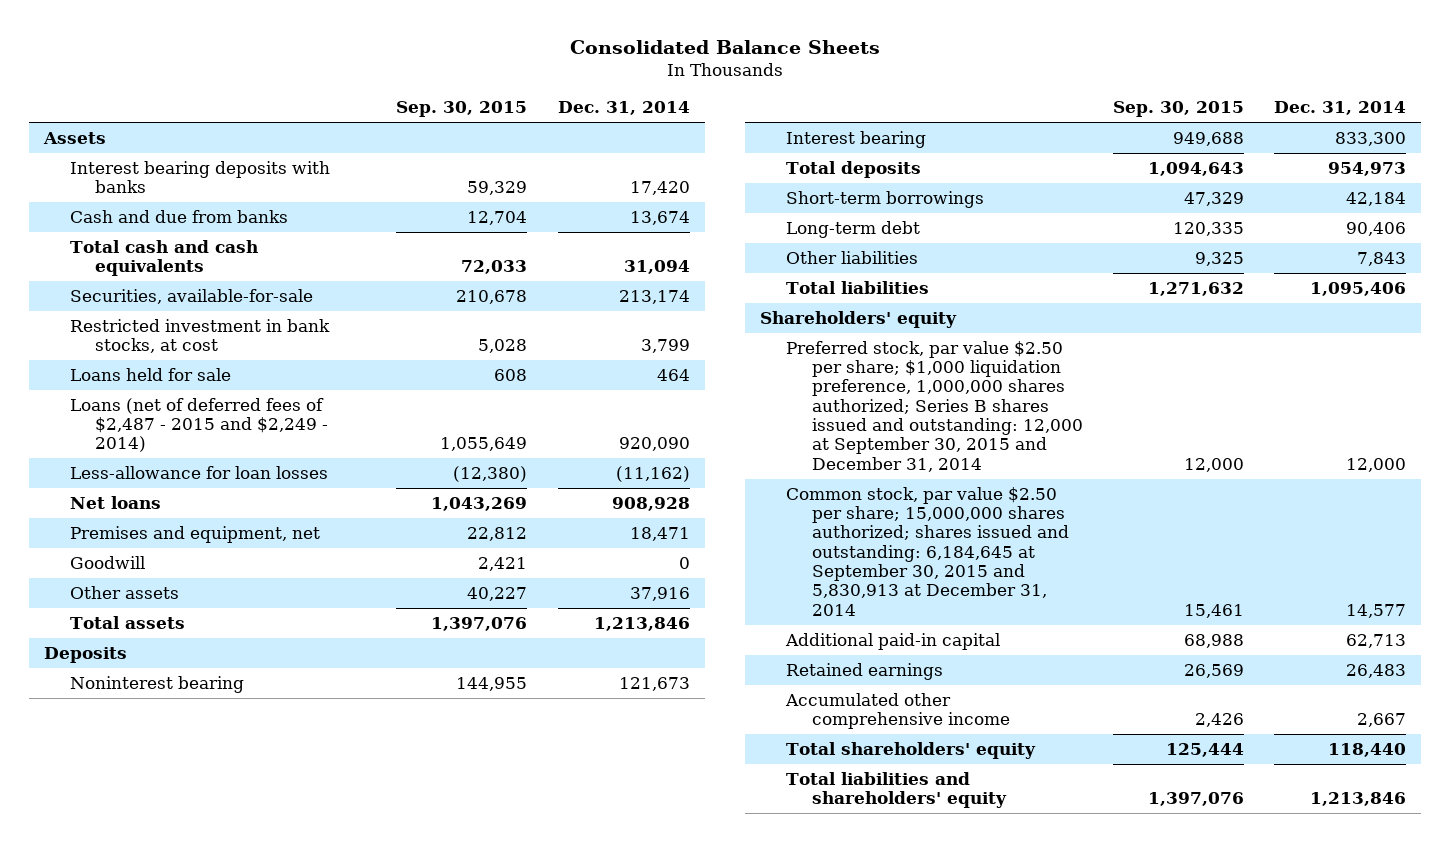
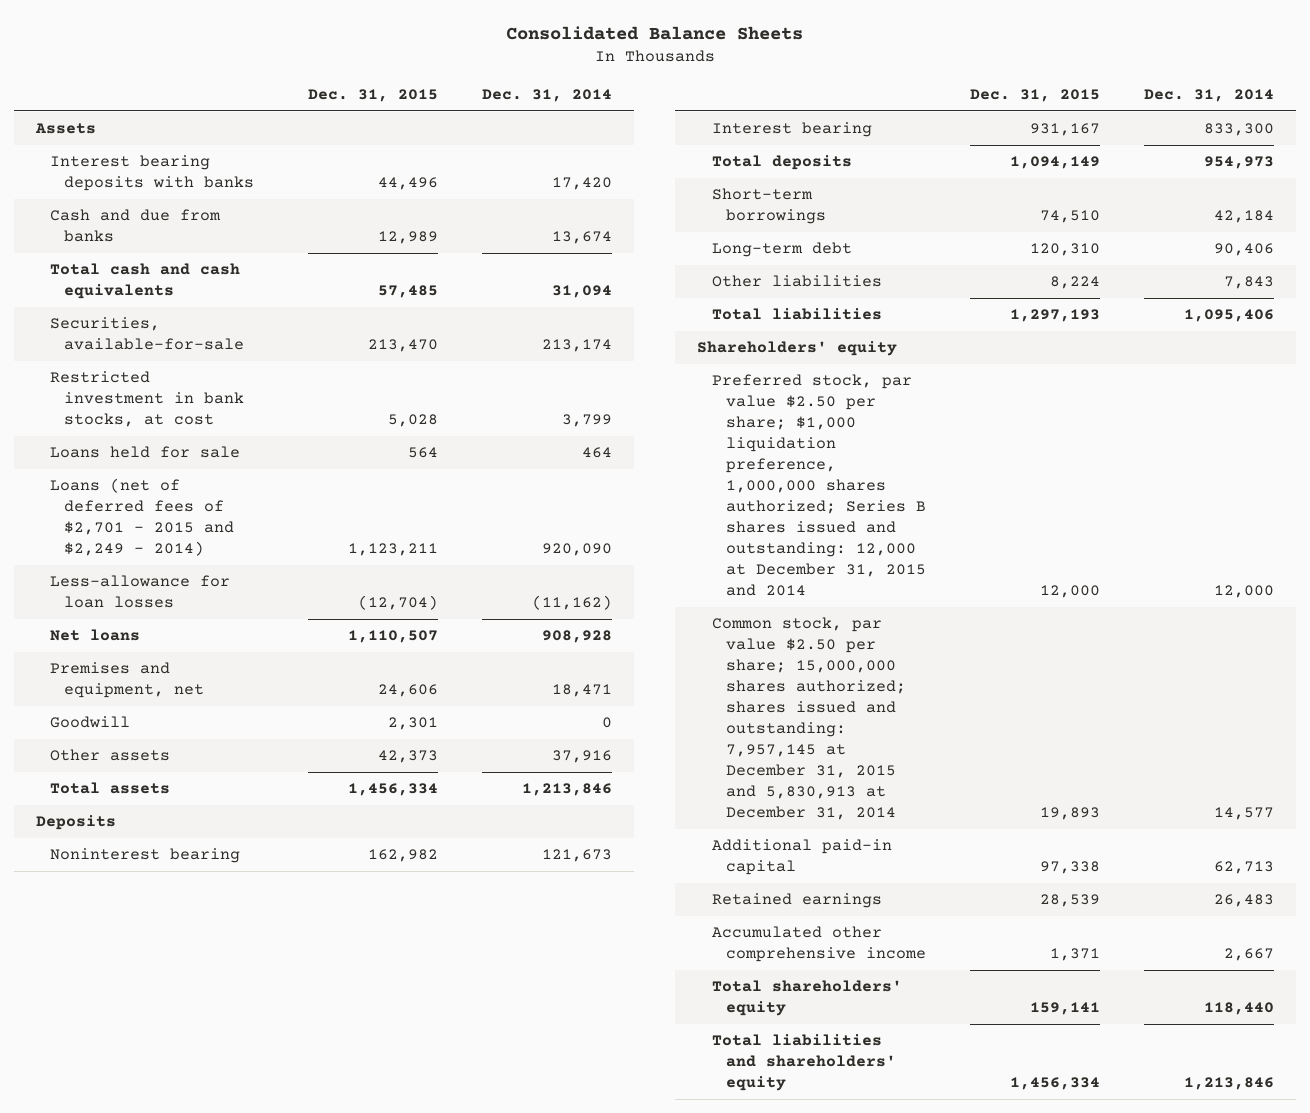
[396,101,528,118] Sep. 30, 2015 -> none
none -> [308,88,439,102] Dec. 31, 2015
[69,397,329,453] Loans (net of deferred fees of $2,487 - 2015 and $2,249 - 2014) -> [49,478,235,557] Loans (net of deferred fees of $2,701 - 2015 and $2,249 - 2014)
[786,340,1083,472] Preferred stock, par value $2.50 per share; $1,000 liquidation preference, 1,000,000 shares authorized; Series B shares issued and outstanding: 12,000 at September 30, 2015 and December 31, 2014 -> [711,374,926,597] Preferred stock, par value $2.50 per share; $1,000 liquidation preference, 1,000,000 shares authorized; Series B shares issued and outstanding: 12,000 at December 31, 2015 and 2014
[786,486,1069,616] Common stock, par value $2.50 per share; 15,000,000 shares authorized; shares issued and outstanding: 6,184,645 at September 30, 2015 and 5,830,913 at December 31, 2014 -> [711,617,906,821] Common stock, par value $2.50 per share; 15,000,000 shares authorized; shares issued and outstanding: 7,957,145 at December 31, 2015 and 5,830,913 at December 31, 2014

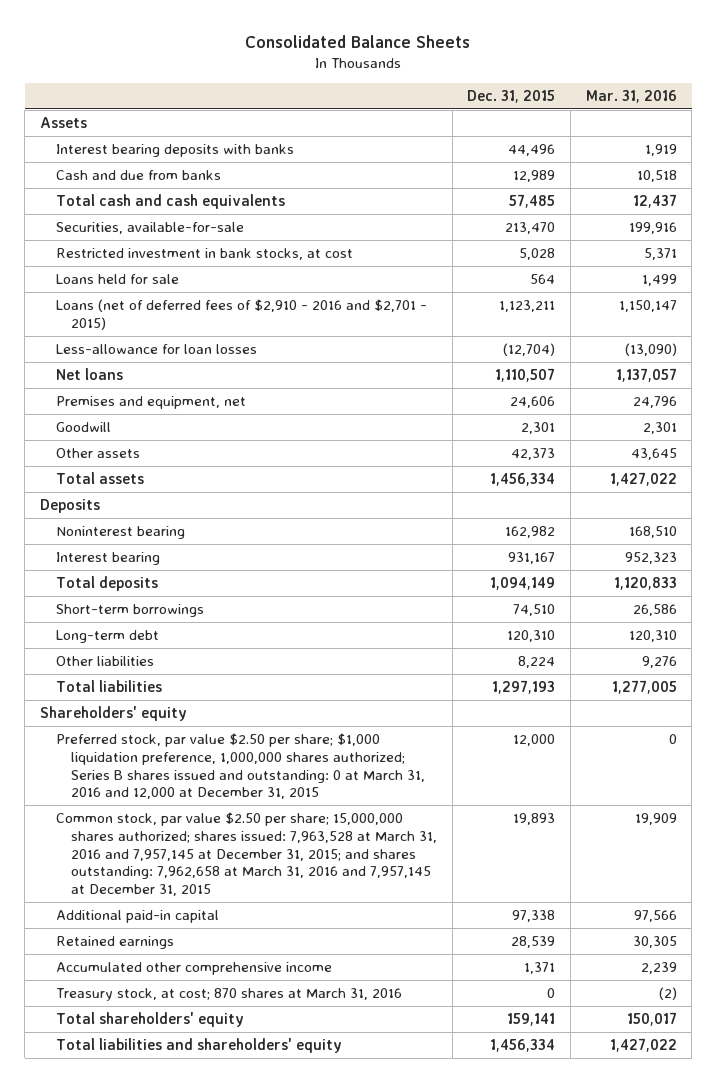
[482,88,613,102] Dec. 31, 2014 -> none
none -> [585,90,677,104] Mar. 31, 2016
[49,478,235,557] Loans (net of deferred fees of $2,701 - 2015 and $2,249 - 2014) -> [55,298,427,330] Loans (net of deferred fees of $2,910 - 2016 and $2,701 - 2015)
[711,374,926,597] Preferred stock, par value $2.50 per share; $1,000 liquidation preference, 1,000,000 shares authorized; Series B shares issued and outstanding: 12,000 at December 31, 2015 and 2014 -> [55,732,426,800] Preferred stock, par value $2.50 per share; $1,000 liquidation preference, 1,000,000 shares authorized; Series B shares issued and outstanding: 0 at March 31, 2016 and 12,000 at December 31, 2015
[711,617,906,821] Common stock, par value $2.50 per share; 15,000,000 shares authorized; shares issued and outstanding: 7,957,145 at December 31, 2015 and 5,830,913 at December 31, 2014 -> [55,811,438,897] Common stock, par value $2.50 per share; 15,000,000 shares authorized; shares issued: 7,963,528 at March 31, 2016 and 7,957,145 at December 31, 2015; and shares outstanding: 7,962,658 at March 31, 2016 and 7,957,145 at December 31, 2015
none -> [55,987,402,1001] Treasury stock, at cost; 870 shares at March 31, 2016

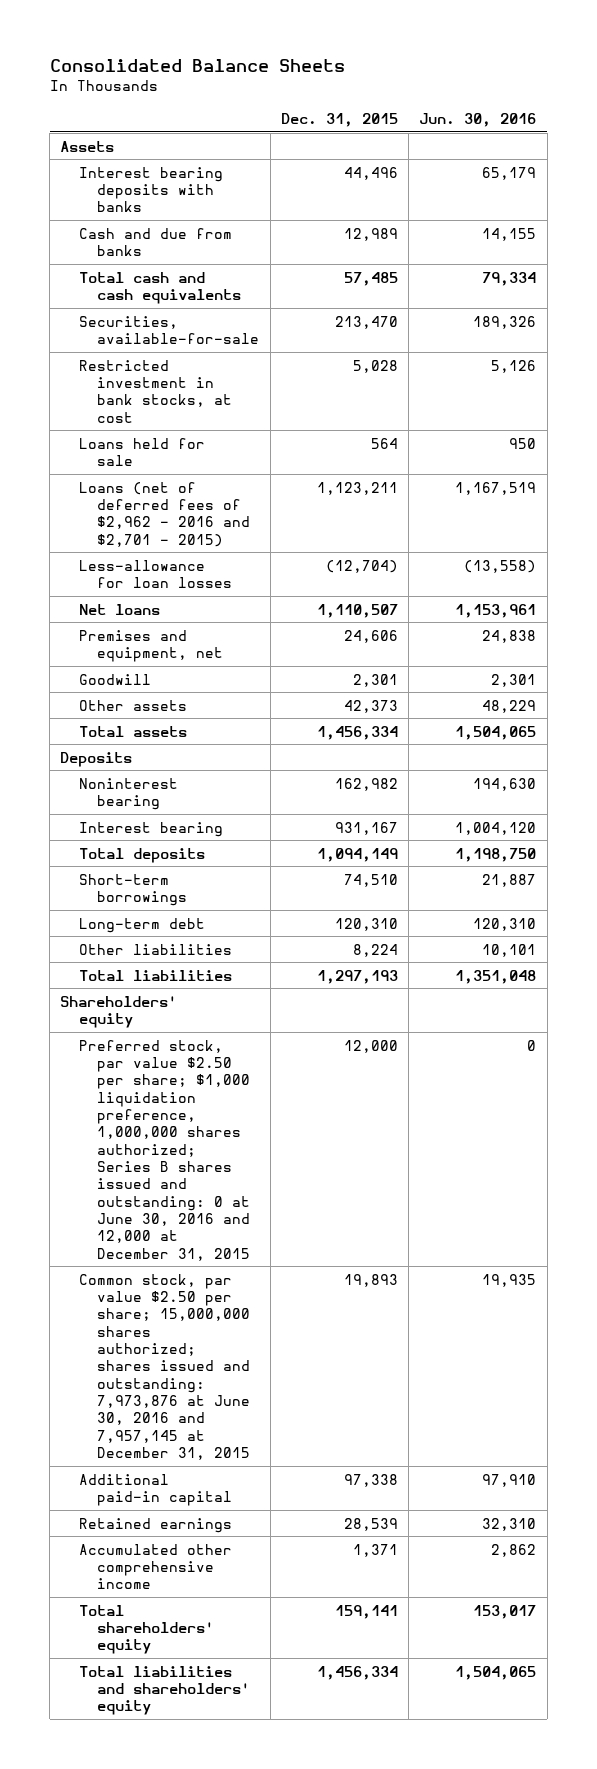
[585,90,677,104] Mar. 31, 2016 -> none
none -> [419,112,537,127] Jun. 30, 2016
[55,298,427,330] Loans (net of deferred fees of $2,910 - 2016 and $2,701 - 2015) -> [78,481,251,547] Loans (net of deferred fees of $2,962 - 2016 and $2,701 - 2015)
[55,732,426,800] Preferred stock, par value $2.50 per share; $1,000 liquidation preference, 1,000,000 shares authorized; Series B shares issued and outstanding: 0 at March 31, 2016 and 12,000 at December 31, 2015 -> [78,1039,251,1261] Preferred stock, par value $2.50 per share; $1,000 liquidation preference, 1,000,000 shares authorized; Series B shares issued and outstanding: 0 at June 30, 2016 and 12,000 at December 31, 2015
[55,811,438,897] Common stock, par value $2.50 per share; 15,000,000 shares authorized; shares issued: 7,963,528 at March 31, 2016 and 7,957,145 at December 31, 2015; and shares outstanding: 7,962,658 at March 31, 2016 and 7,957,145 at December 31, 2015 -> [78,1273,251,1460] Common stock, par value $2.50 per share; 15,000,000 shares authorized; shares issued and outstanding: 7,973,876 at June 30, 2016 and 7,957,145 at December 31, 2015
[55,987,402,1001] Treasury stock, at cost; 870 shares at March 31, 2016 -> none

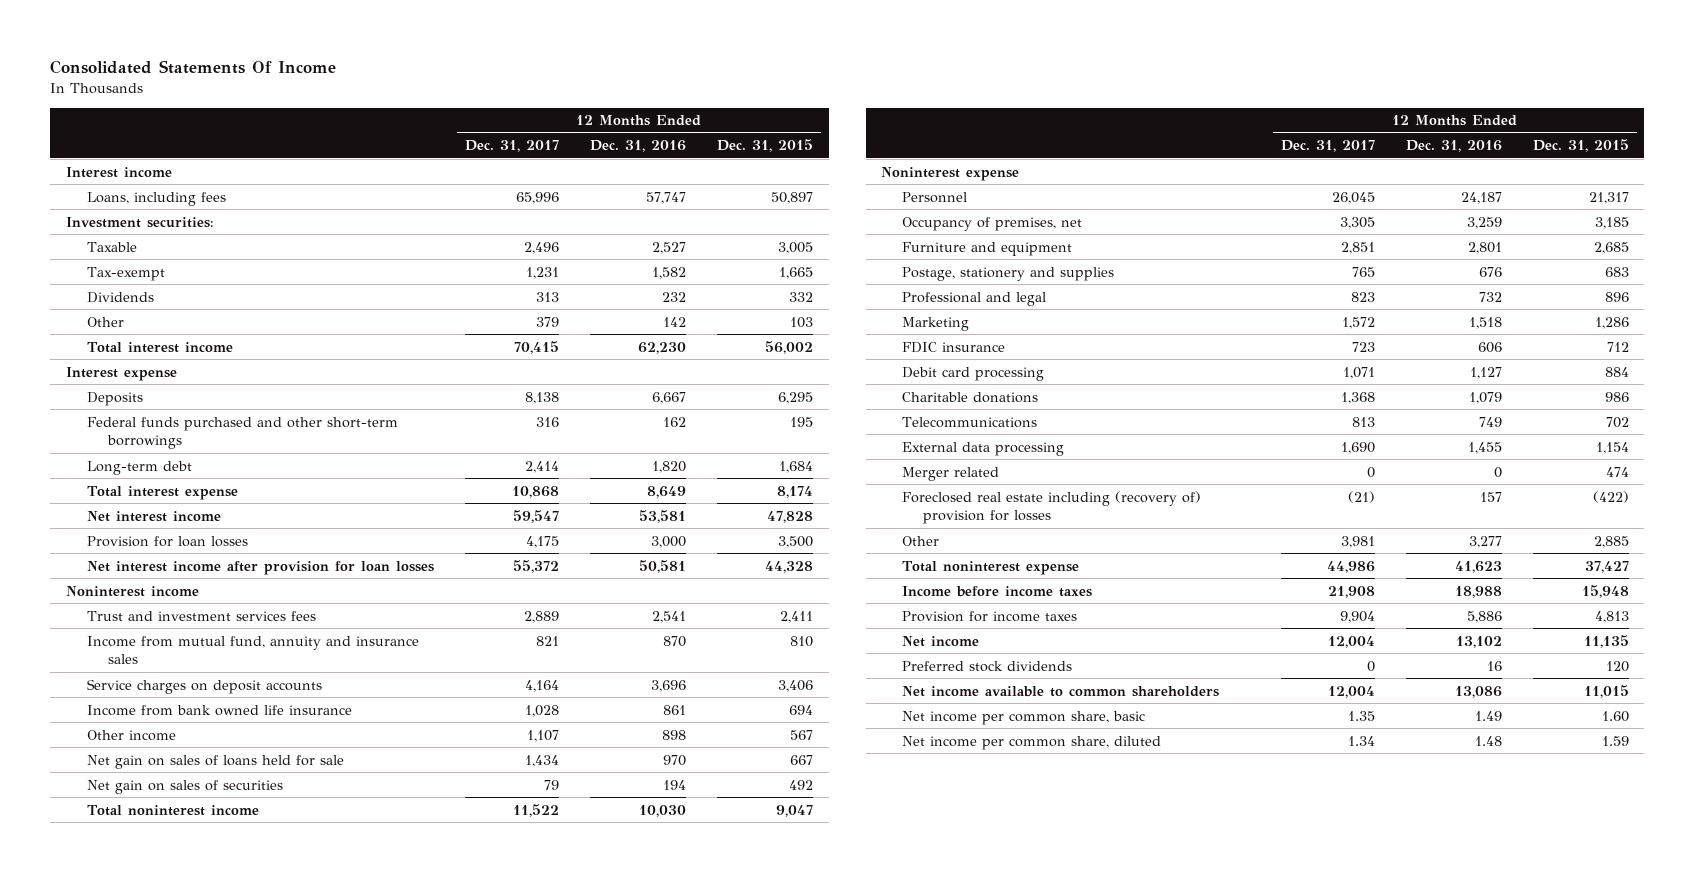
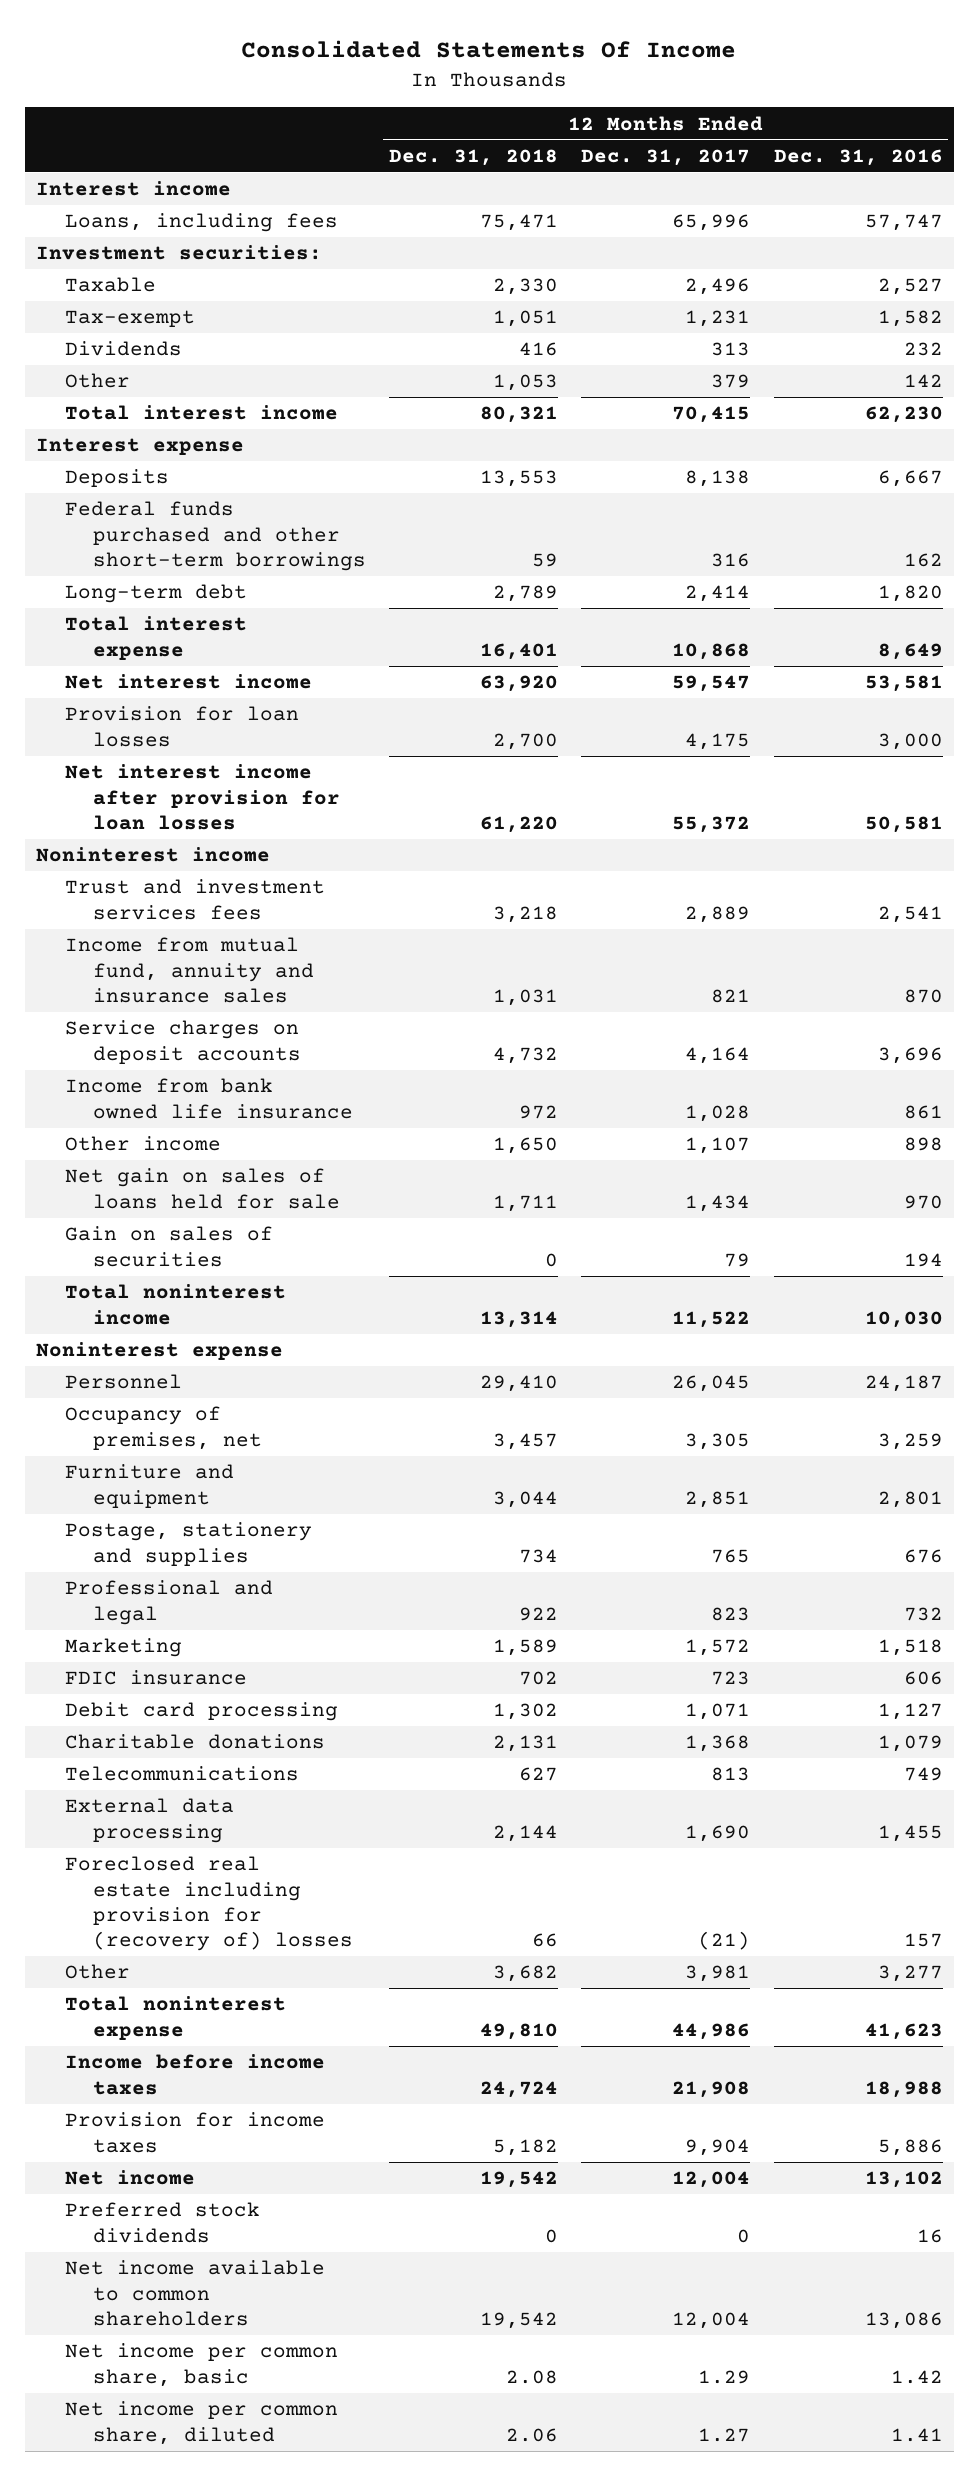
[717,139,814,153] Dec. 31, 2015 -> none
none -> [389,148,559,166] Dec. 31, 2018
[86,779,283,794] Net gain on sales of securities -> [64,1226,273,1267] Gain on sales of securities
[902,466,1000,481] Merger related -> none
[902,490,1202,525] Foreclosed real estate including (recovery of) provision for losses -> [64,1856,353,1952] Foreclosed real estate including provision for (recovery of) losses
[1347,710,1375,721] 1.35 -> [698,2369,751,2384] 1.29
[1474,710,1502,721] 1.49 -> [890,2369,943,2384] 1.42
[1347,735,1375,746] 1.34 -> [698,2427,751,2442] 1.27
[1474,735,1502,746] 1.48 -> [890,2427,943,2442] 1.41

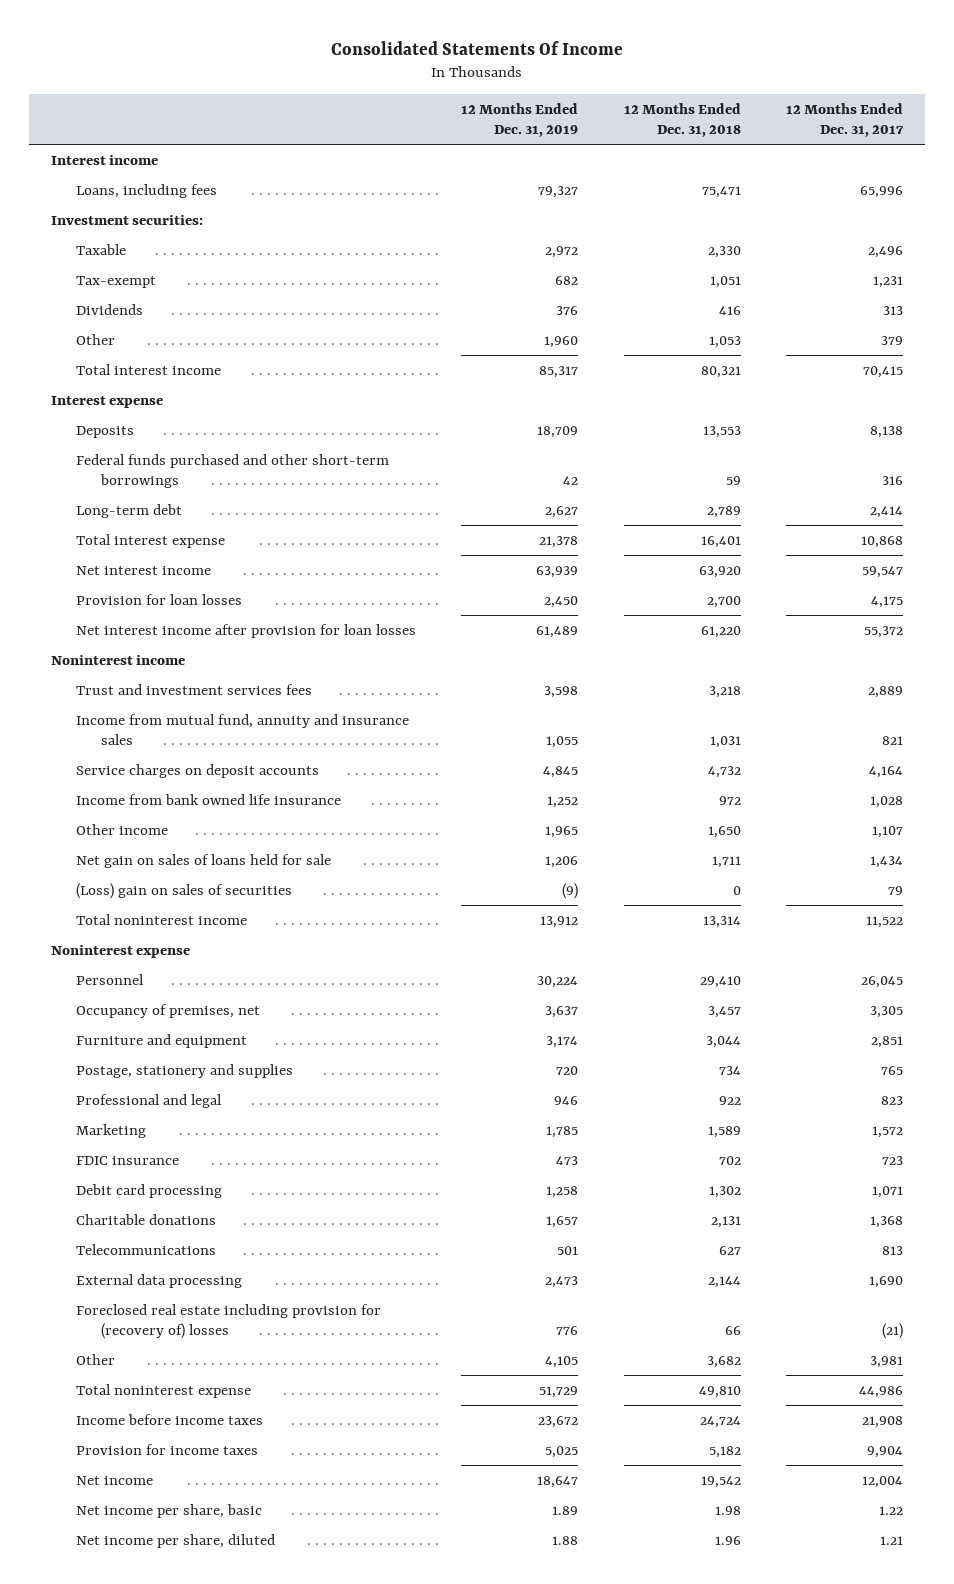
[773,148,943,166] Dec. 31, 2016 -> none
none -> [461,102,579,138] 12 Months Ended Dec. 31, 2019
[64,1226,273,1267] Gain on sales of securities -> [76,882,293,899] (Loss) gain on sales of securities
[64,2202,260,2243] Preferred stock dividends -> none
[64,2260,325,2326] Net income available to common shareholders -> none
[64,2343,338,2387] Net income per common share, basic -> [76,1503,263,1518] Net income per share, basic
[506,2369,559,2384] 2.08 -> [714,1505,741,1515] 1.98
[698,2369,751,2384] 1.29 -> [878,1505,903,1515] 1.22
[64,2401,338,2445] Net income per common share, diluted -> [76,1533,276,1548] Net income per share, diluted
[506,2427,559,2442] 2.06 -> [714,1535,741,1545] 1.96
[698,2427,751,2442] 1.27 -> [879,1535,903,1545] 1.21

